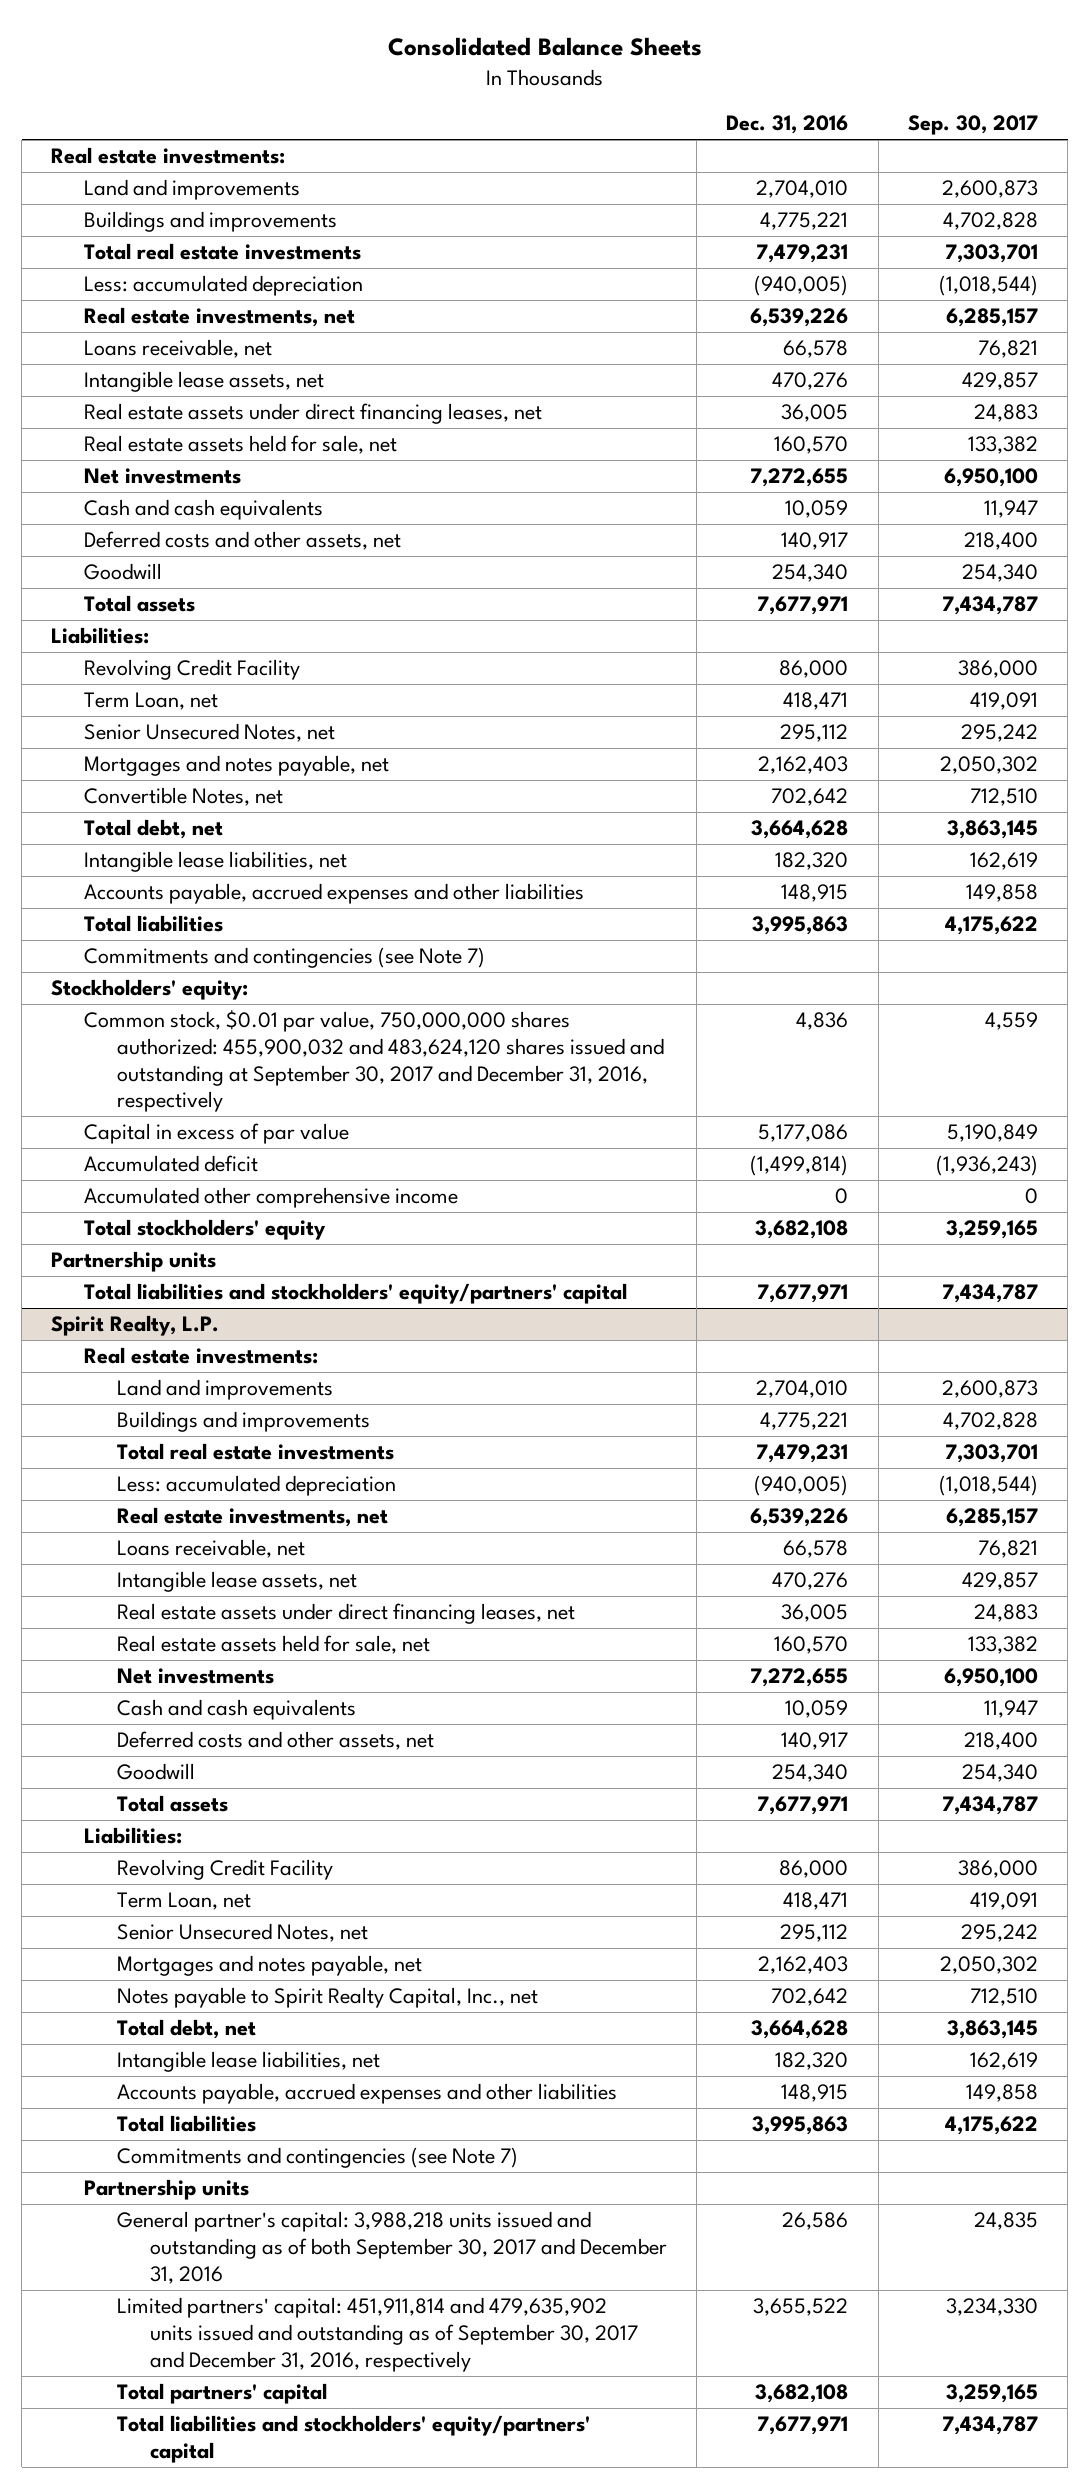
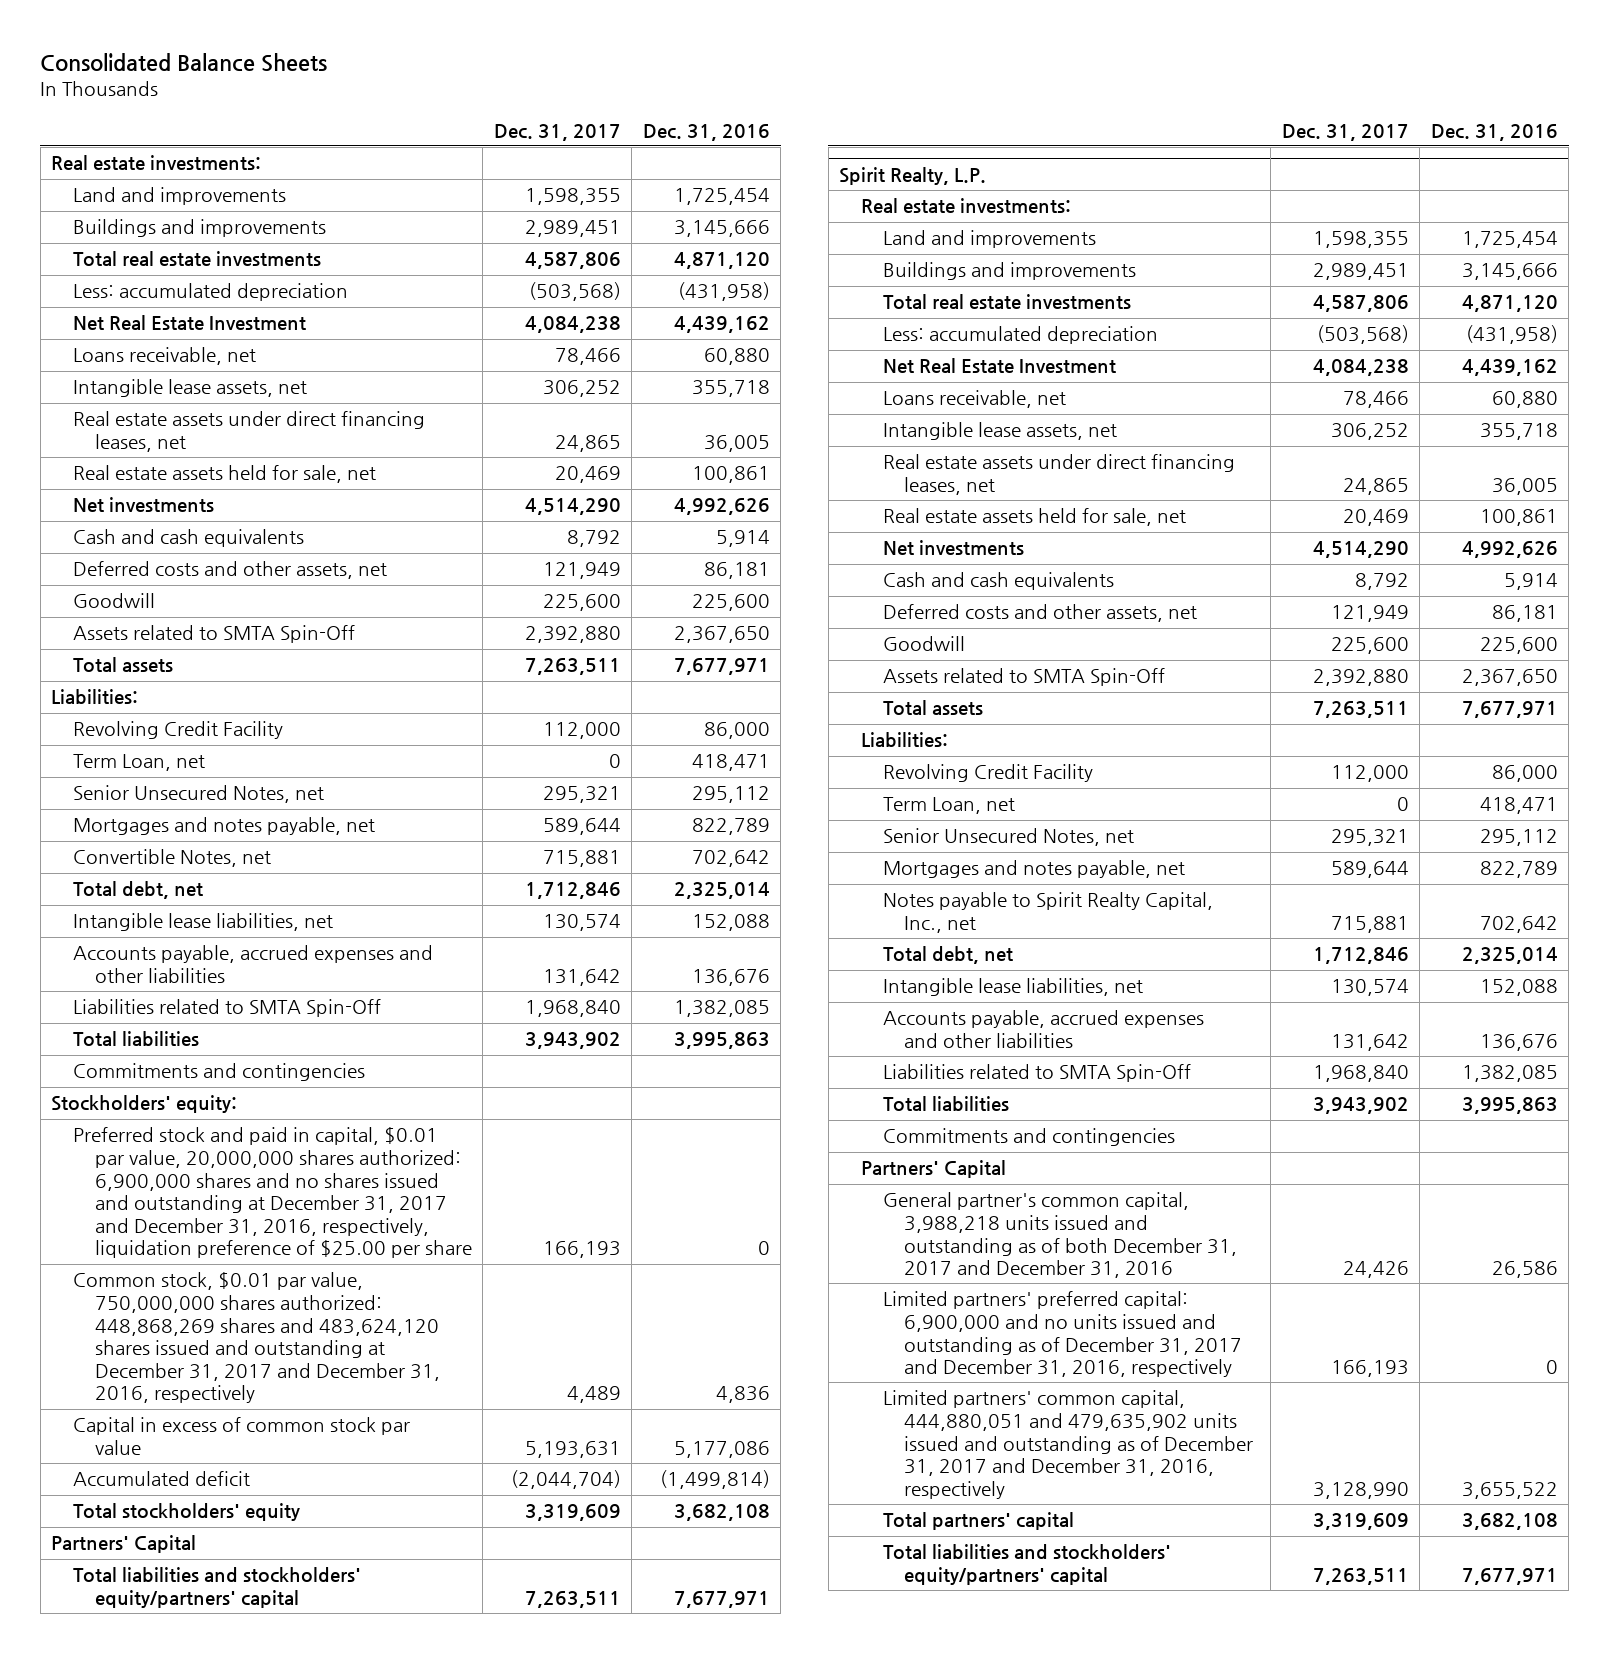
[907,115,1038,136] Sep. 30, 2017 -> none
none -> [493,123,621,141] Dec. 31, 2017
[756,180,849,199] 2,704,010 -> [673,188,770,206] 1,725,454
[760,212,849,231] 4,775,221 -> [673,220,770,238] 3,145,666
[756,244,849,264] 7,479,231 -> [673,252,770,270] 4,871,120
[754,275,849,297] (940,005) -> [677,282,770,302] (431,958)
[84,307,356,328] Real estate investments, net -> [72,315,306,331] Net Real Estate Investment
[750,308,849,328] 6,539,226 -> [673,316,770,334] 4,439,162
[783,340,849,359] 66,578 -> [703,348,770,366] 60,880
[772,372,849,391] 470,276 -> [691,380,770,398] 355,718
[774,436,849,455] 160,570 -> [691,466,770,484] 100,861
[750,468,849,488] 7,272,655 -> [673,498,770,516] 4,992,626
[785,500,849,519] 10,059 -> [715,530,770,548] 5,914
[781,532,849,551] 140,917 -> [703,562,770,580] 86,181
[772,564,849,583] 254,340 -> [691,594,770,612] 225,600
none -> [72,625,355,644] Assets related to SMTA Spin-Off
[758,756,849,775] 2,162,403 -> [691,818,770,836] 822,789
[751,820,849,840] 3,664,628 -> [673,882,770,900] 2,325,014
[775,852,849,871] 182,320 -> [691,914,770,932] 152,088
[781,884,849,903] 148,915 -> [691,969,770,987] 136,676
none -> [72,999,381,1018] Liabilities related to SMTA Spin-Off
[84,947,486,969] Commitments and contingencies (see Note 7) -> [72,1063,365,1082] Commitments and contingencies
none -> [72,1127,472,1259] Preferred stock and paid in capital, $0.01 par value, 20,000,000 shares authorized: 6,900,000 shares and no shares issued and outstanding at December 31, 2017 and December 31, 2016, respectively, liquidation preference of $25.00 per share
[84,1010,665,1113] Common stock, $0.01 par value, 750,000,000 shares authorized: 455,900,032 and 483,624,120 shares issued and outstanding at September 30, 2017 and December 31, 2016, respectively -> [72,1272,440,1404] Common stock, $0.01 par value, 750,000,000 shares authorized: 448,868,269 shares and 483,624,120 shares issued and outstanding at December 31, 2017 and December 31, 2016, respectively
[84,1123,350,1145] Capital in excess of par value -> [72,1417,410,1456] Capital in excess of common stock par value
[84,1187,459,1209] Accumulated other comprehensive income -> none
[51,1251,217,1273] Partnership units -> [51,1535,197,1554] Partners' Capital
[756,1380,849,1399] 2,704,010 -> [1461,231,1558,249] 1,725,454
[760,1412,849,1431] 4,775,221 -> [1461,263,1558,281] 3,145,666
[756,1444,849,1464] 7,479,231 -> [1461,295,1558,313] 4,871,120
[754,1475,849,1497] (940,005) -> [1465,325,1558,345] (431,958)
[117,1507,389,1528] Real estate investments, net -> [882,358,1116,374] Net Real Estate Investment
[750,1508,849,1528] 6,539,226 -> [1461,359,1558,377] 4,439,162
[783,1540,849,1559] 66,578 -> [1491,391,1558,409] 60,880
[772,1572,849,1591] 470,276 -> [1479,423,1558,441] 355,718
[774,1636,849,1655] 160,570 -> [1479,509,1558,527] 100,861
[750,1668,849,1688] 7,272,655 -> [1461,541,1558,559] 4,992,626
[785,1700,849,1719] 10,059 -> [1503,573,1558,591] 5,914
[781,1732,849,1751] 140,917 -> [1491,605,1558,623] 86,181
[772,1764,849,1783] 254,340 -> [1479,637,1558,655] 225,600
none -> [882,668,1165,687] Assets related to SMTA Spin-Off
[758,1956,849,1975] 2,162,403 -> [1479,861,1558,879] 822,789
[751,2020,849,2040] 3,664,628 -> [1461,947,1558,965] 2,325,014
[775,2052,849,2071] 182,320 -> [1479,979,1558,997] 152,088
[781,2084,849,2103] 148,915 -> [1479,1034,1558,1052] 136,676
none -> [882,1064,1191,1083] Liabilities related to SMTA Spin-Off
[117,2147,519,2169] Commitments and contingencies (see Note 7) -> [882,1128,1175,1147] Commitments and contingencies
[84,2179,250,2201] Partnership units -> [860,1160,1006,1179] Partners' Capital
[117,2211,667,2284] General partner's capital: 3,988,218 units issued and outstanding as of both September 30, 2017 and December 31, 2016 -> [882,1192,1238,1279] General partner's common capital, 3,988,218 units issued and outstanding as of both December 31, 2017 and December 31, 2016
none -> [882,1291,1243,1378] Limited partners' preferred capital: 6,900,000 and no units issued and outstanding as of December 31, 2017 and December 31, 2016, respectively
[117,2297,638,2372] Limited partners' capital: 451,911,814 and 479,635,902 units issued and outstanding as of September 30, 2017 and December 31, 2016, respectively -> [882,1390,1254,1499] Limited partners' common capital, 444,880,051 and 479,635,902 units issued and outstanding as of December 31, 2017 and December 31, 2016, respectively

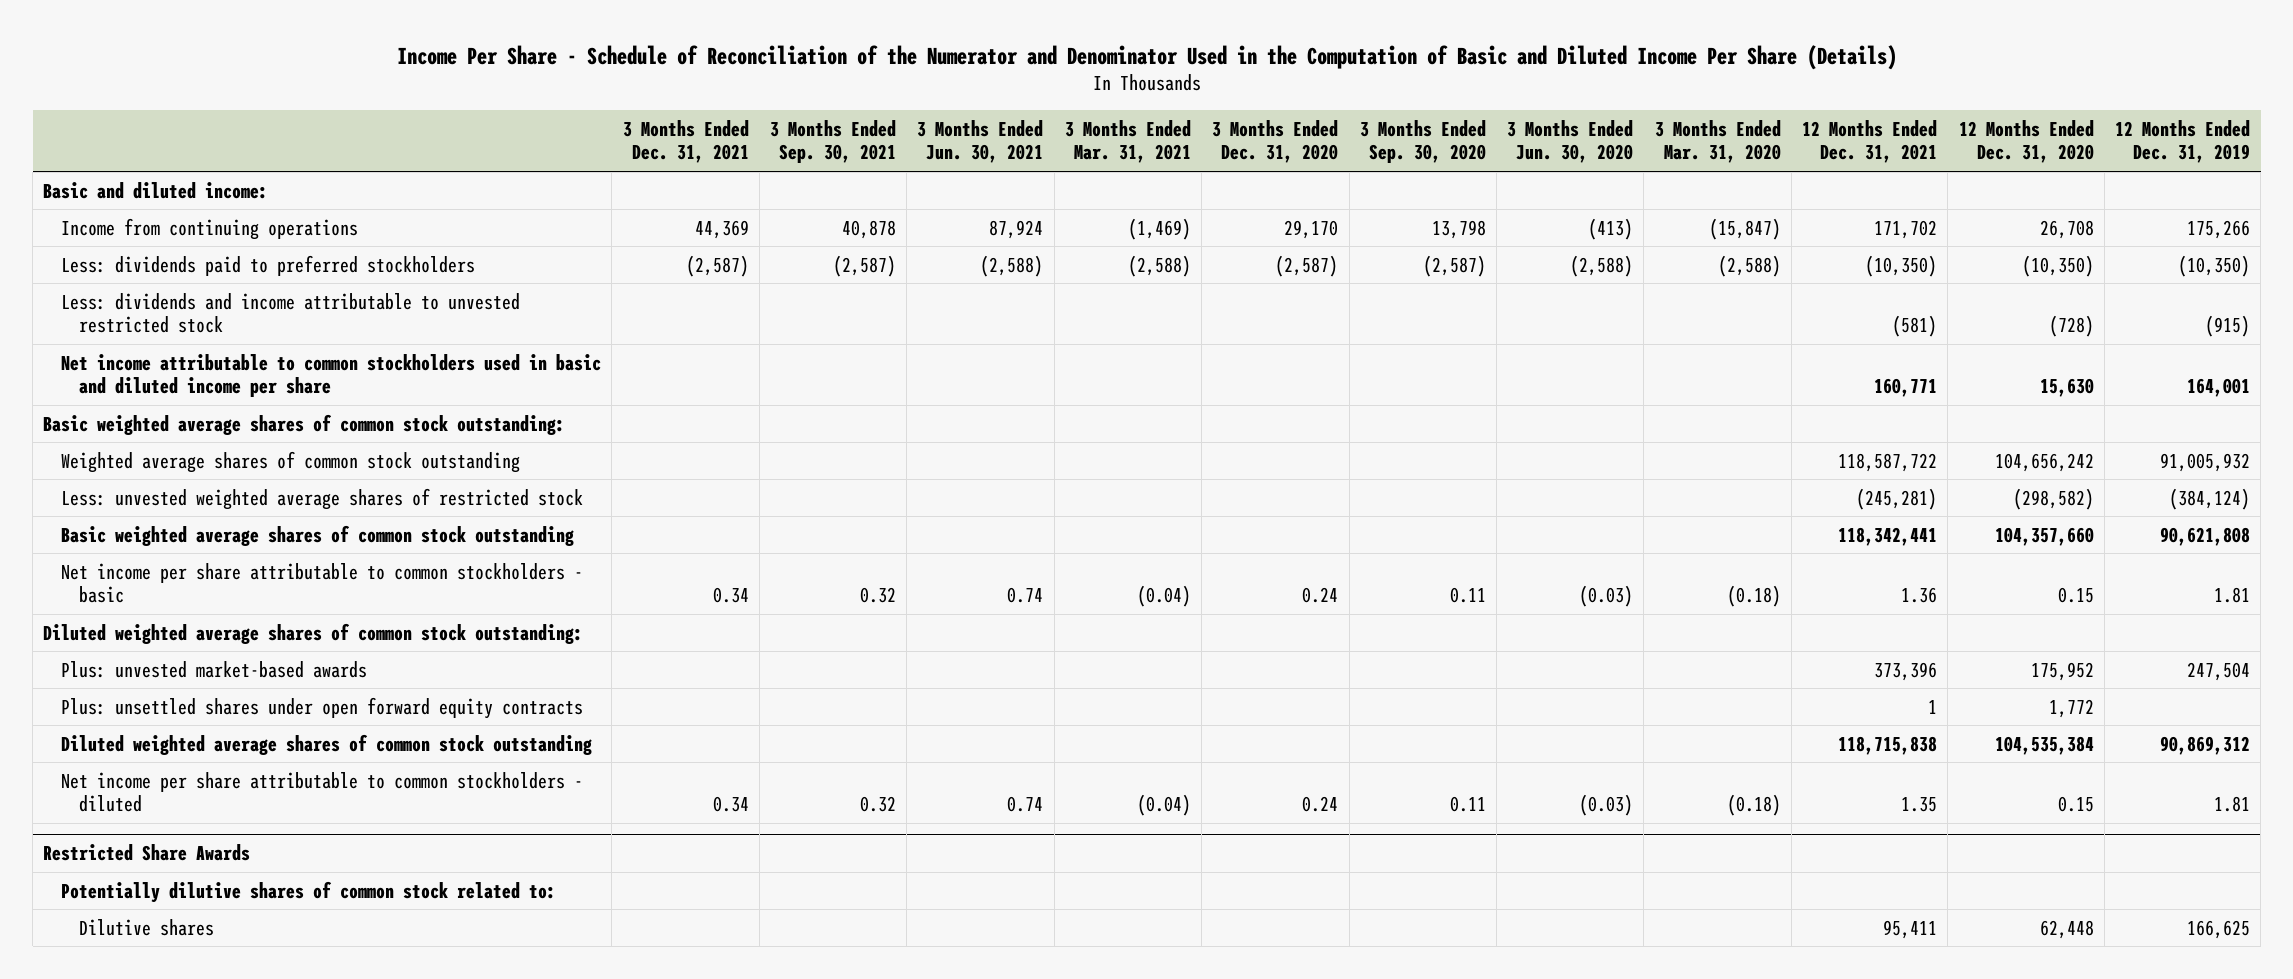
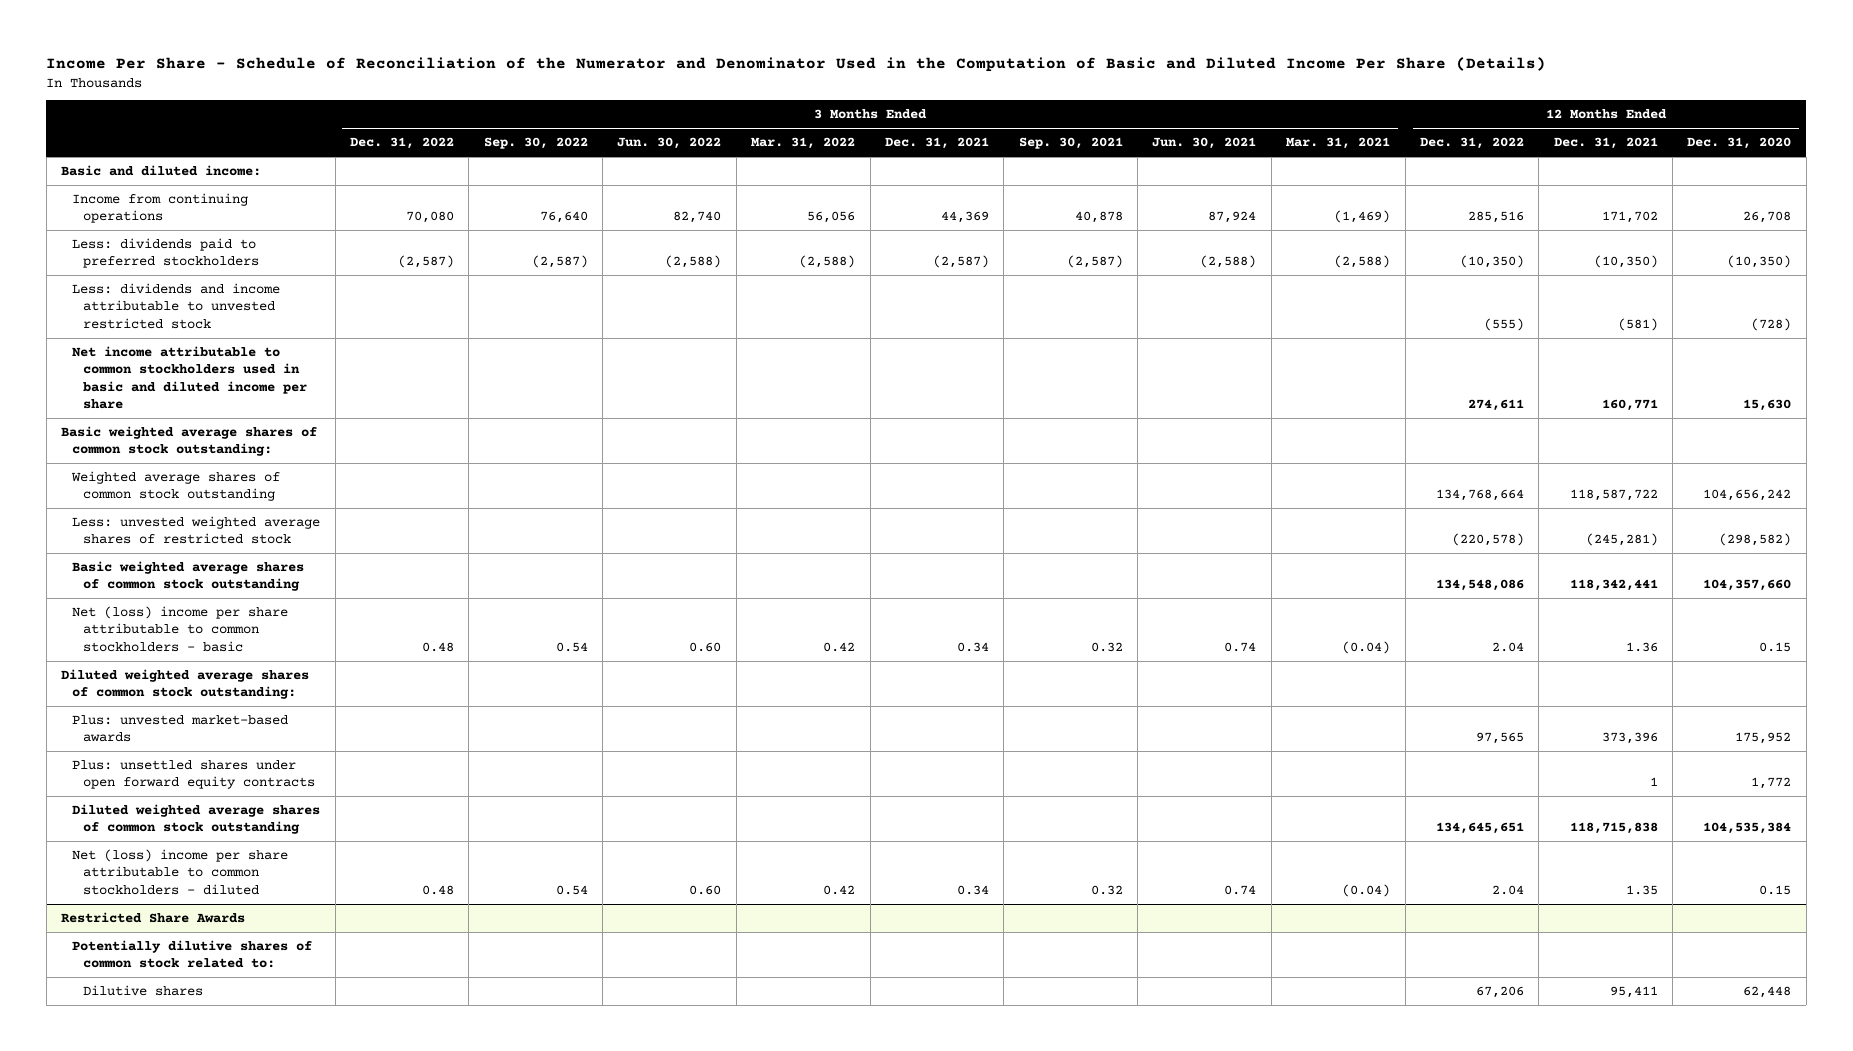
[1212,119,1339,164] 3 Months Ended Dec. 31, 2020 -> none
[1359,119,1486,164] 3 Months Ended Sep. 30, 2020 -> none
[1507,119,1634,164] 3 Months Ended Jun. 30, 2020 -> none
[1654,119,1781,164] 3 Months Ended Mar. 31, 2020 -> none
[2115,119,2251,164] 12 Months Ended Dec. 31, 2019 -> none
none -> [349,137,454,150] Dec. 31, 2022
none -> [483,137,588,150] Sep. 30, 2022
none -> [617,137,722,150] Jun. 30, 2022
none -> [751,137,856,150] Mar. 31, 2022
none -> [1419,137,1524,150] Dec. 31, 2022
[61,562,584,604] Net income per share attributable to common stockholders - basic -> [72,605,289,652] Net (loss) income per share attributable to common stockholders - basic
[61,771,584,813] Net income per share attributable to common stockholders - diluted -> [72,848,289,895] Net (loss) income per share attributable to common stockholders - diluted

